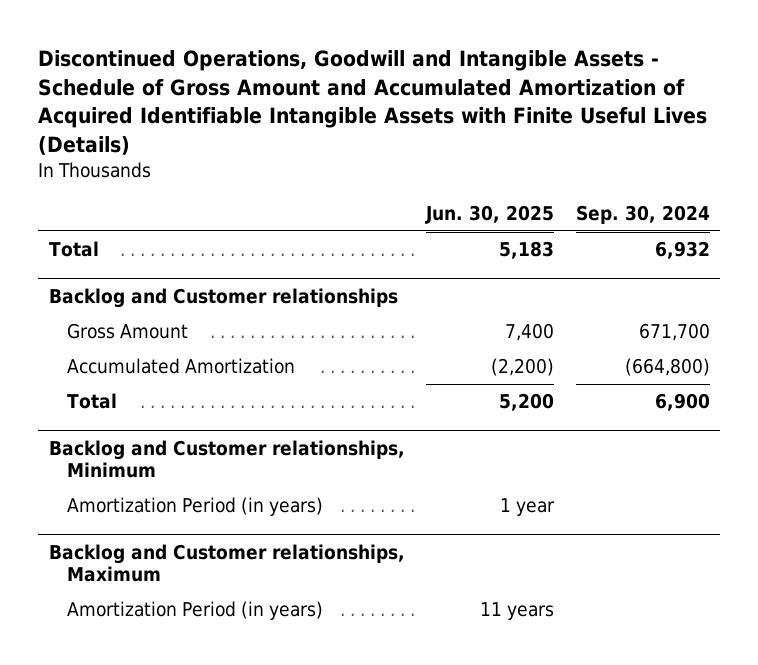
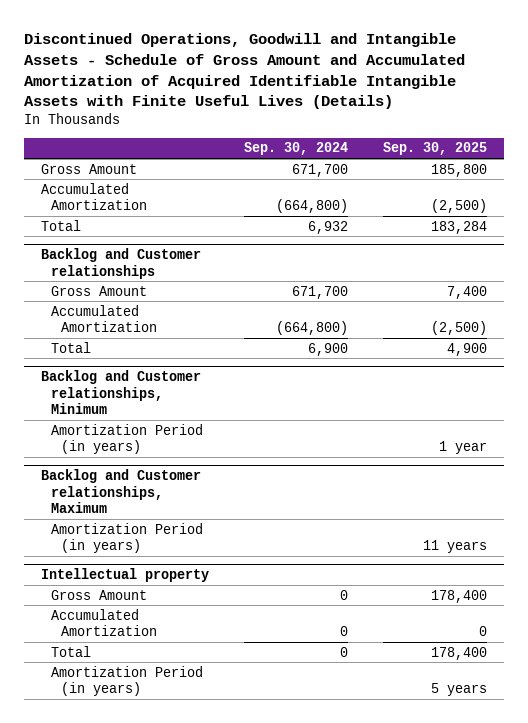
[425,204,555,224] Jun. 30, 2025 -> none
none -> [382,142,487,156] Sep. 30, 2025
none -> [41,163,138,174] Gross Amount
none -> [41,182,148,211] Accumulated Amortization
none -> [41,567,210,582] Intellectual property
none -> [51,589,148,600] Gross Amount
none -> [51,608,158,637] Accumulated Amortization
none -> [51,645,92,657] Total
none -> [51,665,204,697] Amortization Period (in years)

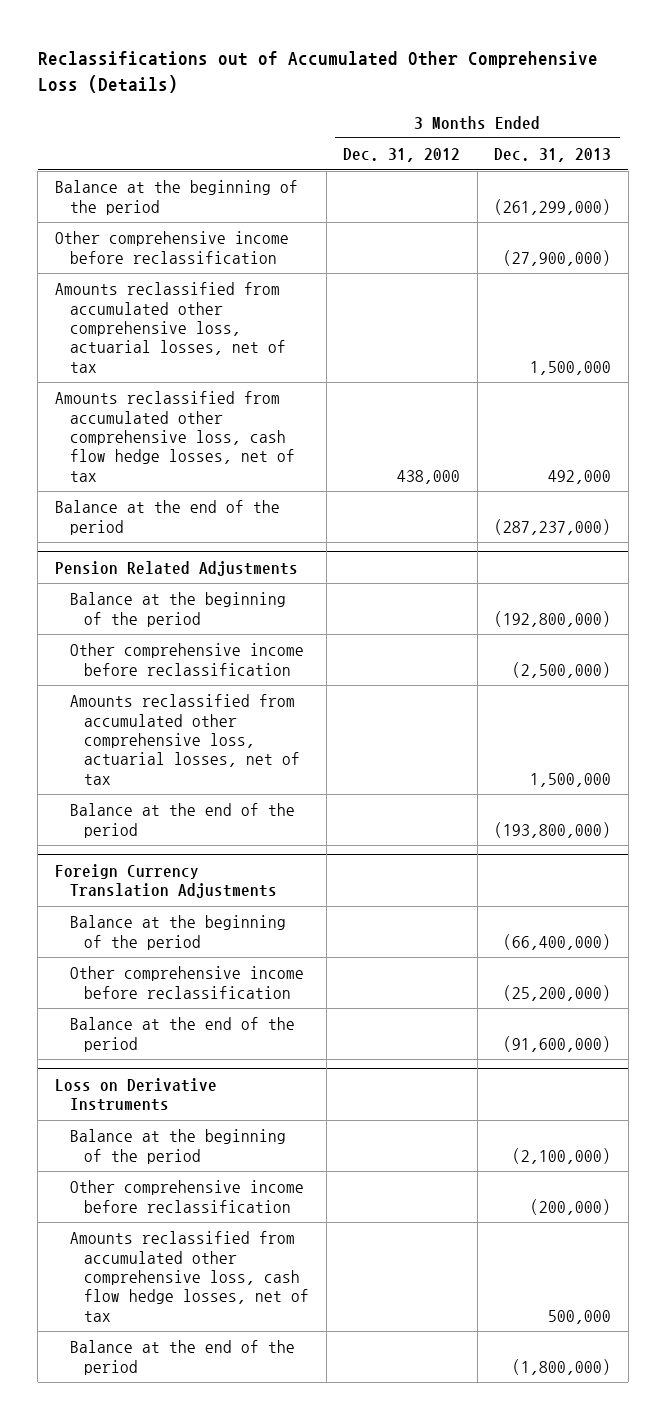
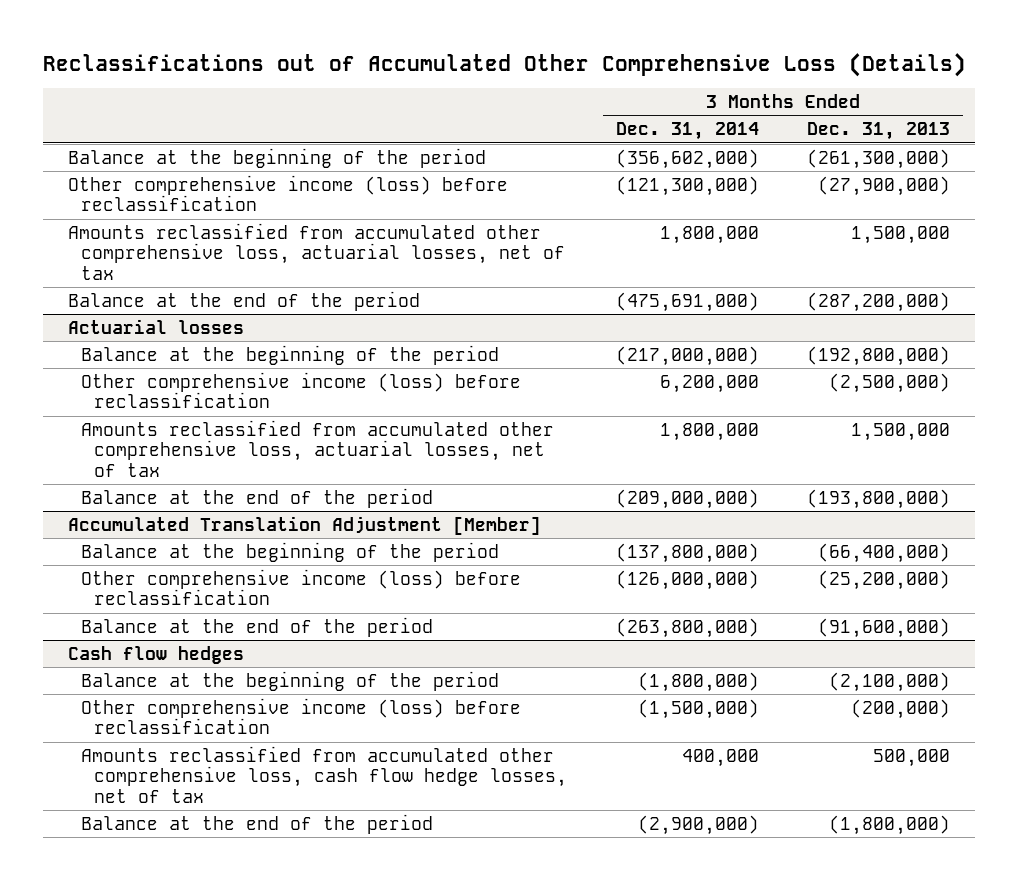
[343,148,461,163] Dec. 31, 2012 -> none
none -> [615,122,759,141] Dec. 31, 2014
[494,198,612,215] (261,299,000) -> [807,148,951,169] (261,300,000)
[54,231,289,264] Other comprehensive income before reclassification -> [67,174,508,212] Other comprehensive income (loss) before reclassification
[54,391,295,482] Amounts reclassified from accumulated other comprehensive loss, cash flow hedge losses, net of tax -> none
[54,560,298,576] Pension Related Adjustments -> none
[494,518,612,535] (287,237,000) -> [807,291,951,312] (287,200,000)
none -> [67,318,244,334] Actuarial losses
[69,643,304,676] Other comprehensive income before reclassification -> [80,371,521,409] Other comprehensive income (loss) before reclassification
[54,863,277,899] Foreign Currency Translation Adjustments -> none
none -> [67,515,541,535] Accumulated Translation Adjustment [Member]
[69,966,304,999] Other comprehensive income before reclassification -> [80,568,521,606] Other comprehensive income (loss) before reclassification
[54,1077,217,1112] Loss on Derivative Instruments -> none
none -> [67,645,244,664] Cash flow hedges
[69,1180,304,1213] Other comprehensive income before reclassification -> [80,697,521,735] Other comprehensive income (loss) before reclassification

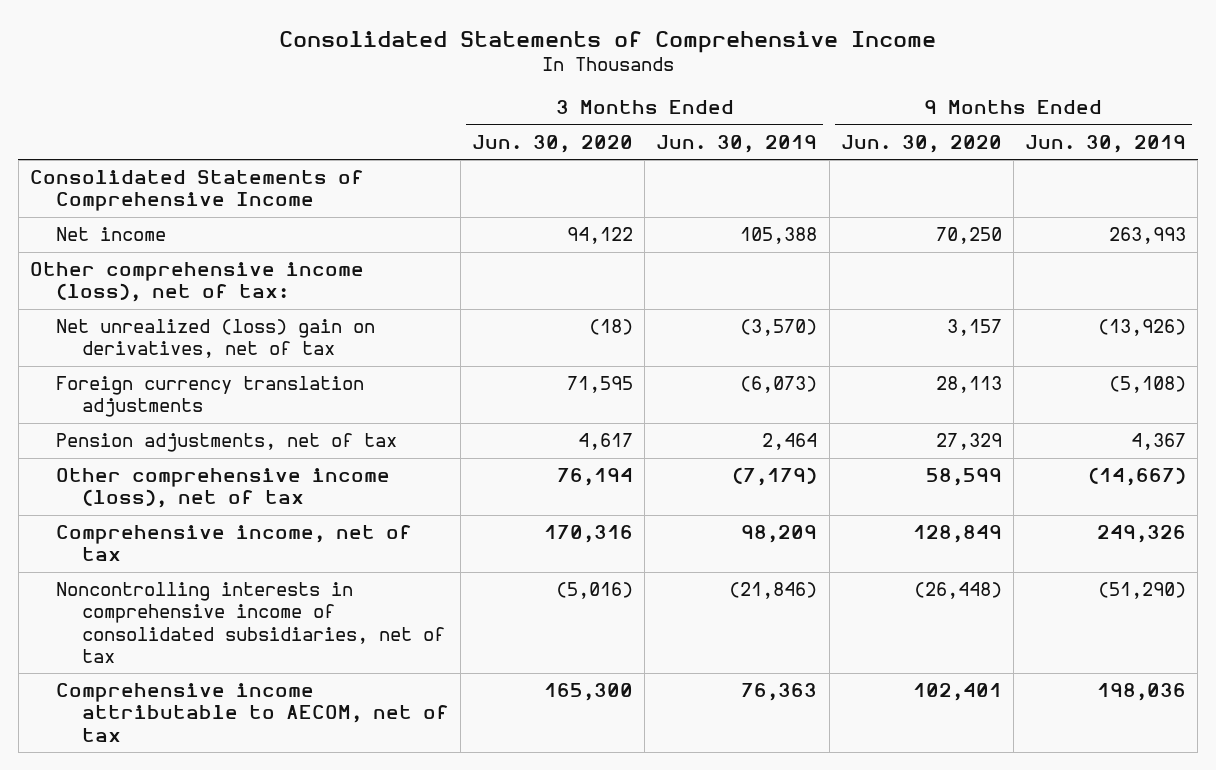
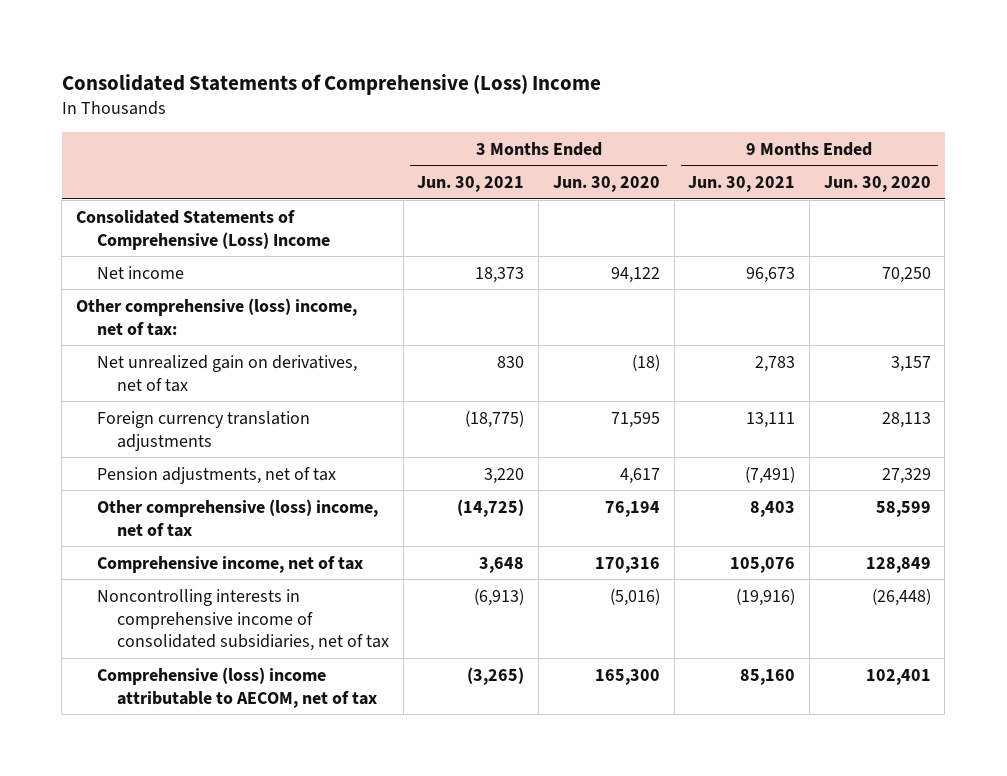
[279,30,937,53] Consolidated Statements of Comprehensive Income -> [61,73,601,95] Consolidated Statements of Comprehensive (Loss) Income
[656,134,818,153] Jun. 30, 2019 -> none
[1025,134,1187,153] Jun. 30, 2019 -> none
none -> [417,175,525,192] Jun. 30, 2021
none -> [688,175,796,192] Jun. 30, 2021
[30,170,365,212] Consolidated Statements of Comprehensive Income -> [76,209,330,250] Consolidated Statements of Comprehensive (Loss) Income
[30,262,365,303] Other comprehensive income (loss), net of tax: -> [76,297,358,336] Other comprehensive (loss) income, net of tax:
[55,319,375,359] Net unrealized (loss) gain on derivatives, net of tax -> [96,354,357,392] Net unrealized gain on derivatives, net of tax
[55,468,390,509] Other comprehensive income (loss), net of tax -> [96,498,378,537] Other comprehensive (loss) income, net of tax
[55,683,449,742] Comprehensive income attributable to AECOM, net of tax -> [96,666,378,708] Comprehensive (loss) income attributable to AECOM, net of tax

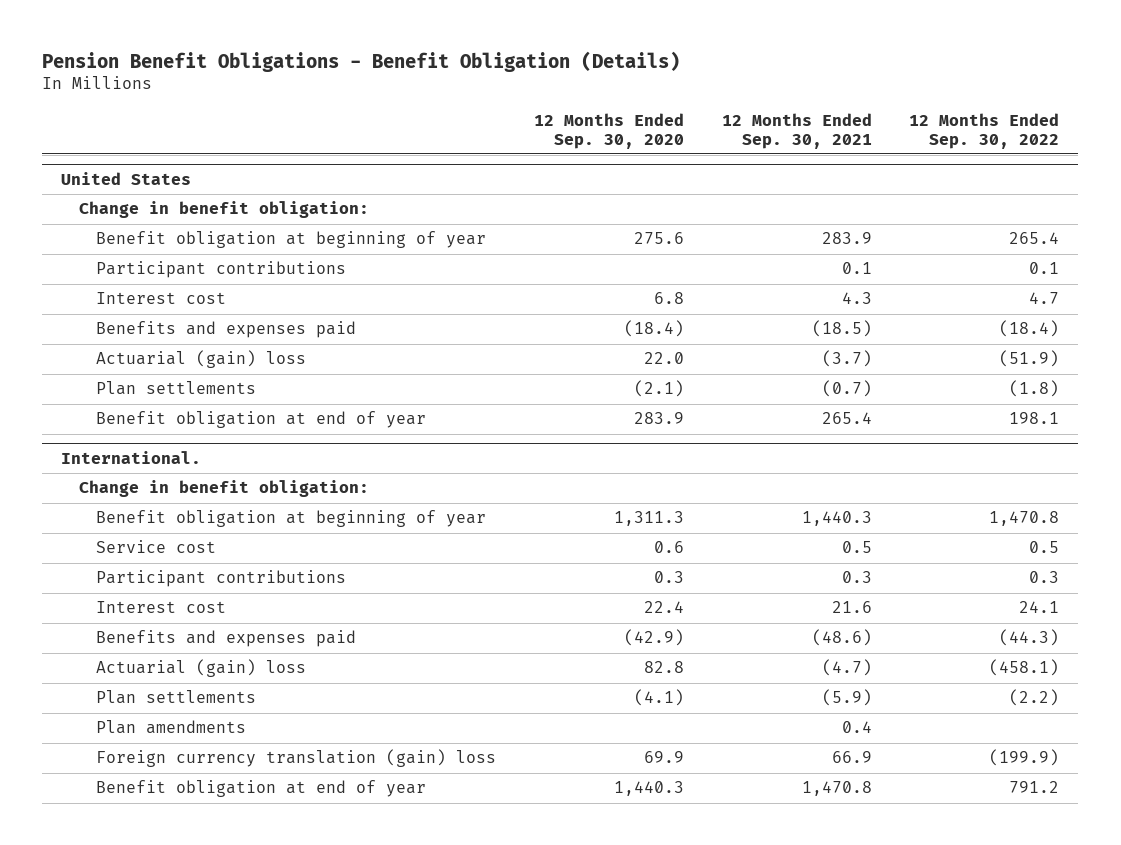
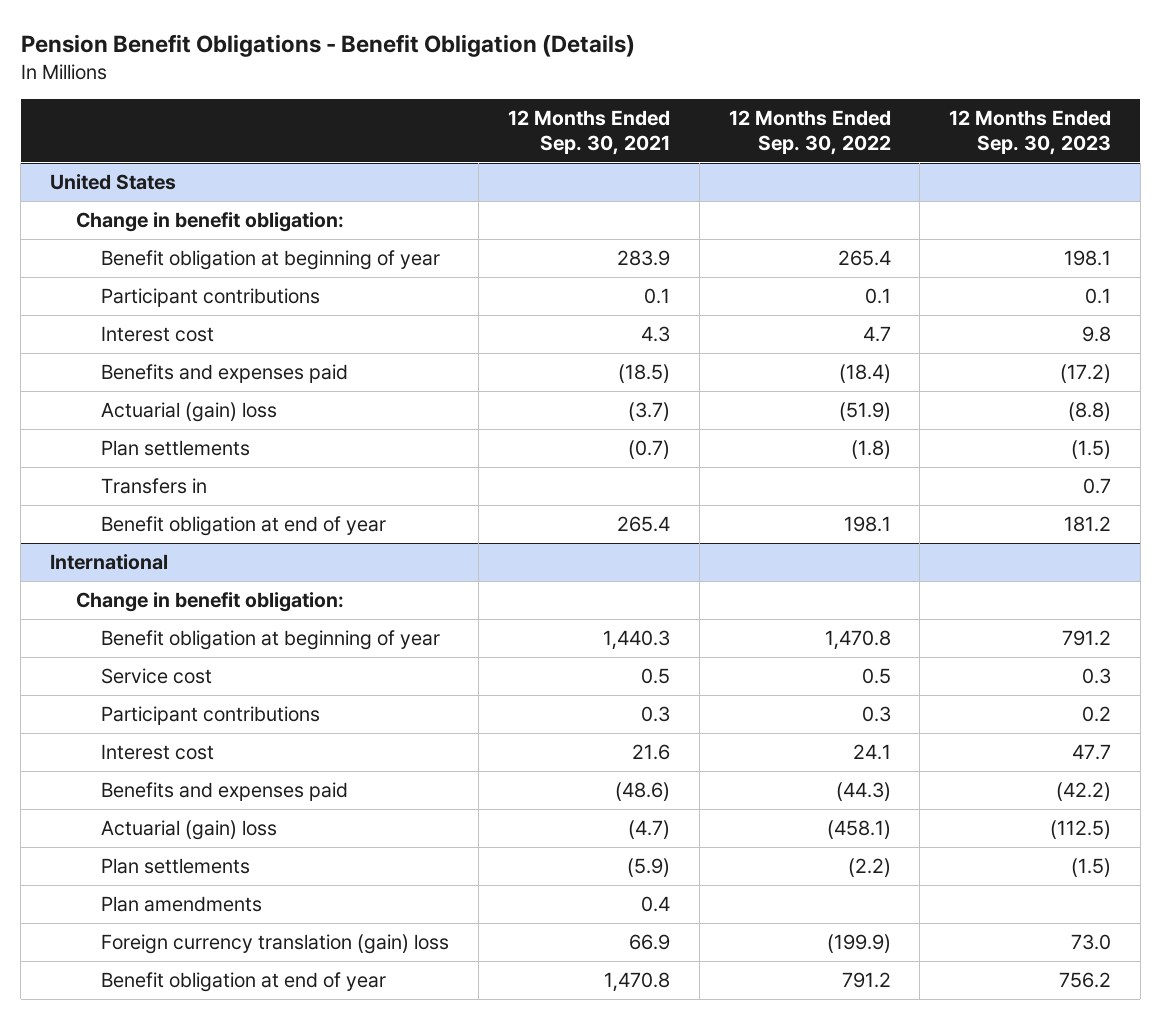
[533,113,684,149] 12 Months Ended Sep. 30, 2020 -> none
none -> [949,110,1112,155] 12 Months Ended Sep. 30, 2023
none -> [101,478,208,495] Transfers in
[61,450,202,464] International. -> [49,554,168,571] International

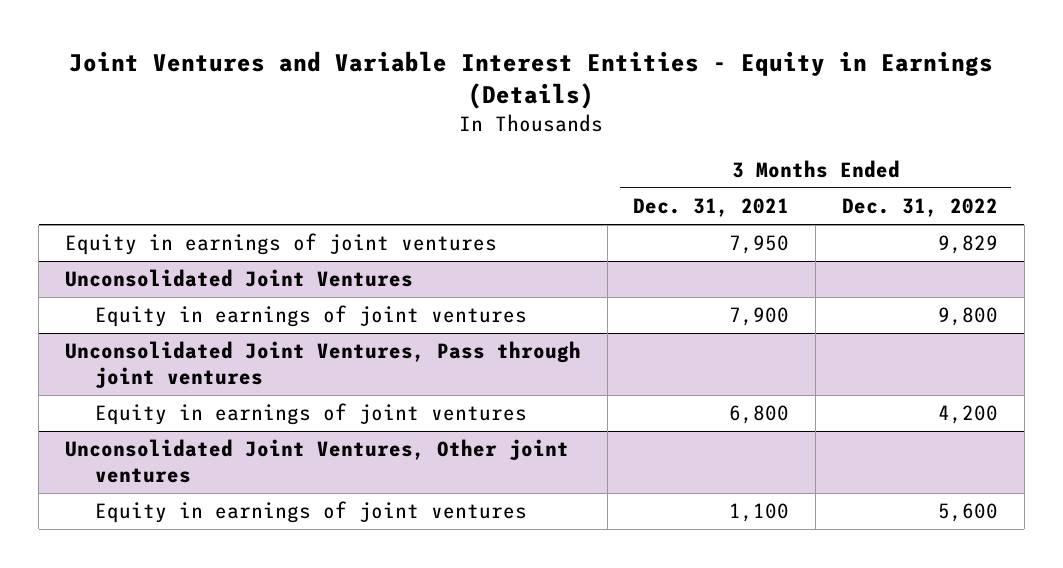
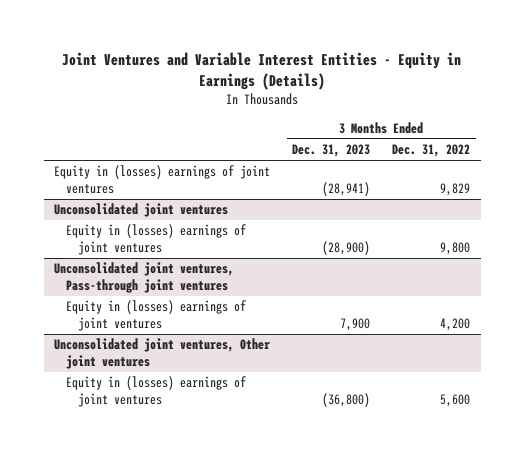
[633,198,790,218] Dec. 31, 2021 -> none
none -> [292,144,371,158] Dec. 31, 2023
[64,233,497,256] Equity in earnings of joint ventures -> [54,165,271,195] Equity in (losses) earnings of joint ventures
[64,269,413,288] Unconsolidated Joint Ventures -> [54,203,229,218] Unconsolidated joint ventures
[95,305,528,328] Equity in earnings of joint ventures -> [66,224,247,256] Equity in (losses) earnings of joint ventures
[64,341,581,389] Unconsolidated Joint Ventures, Pass through joint ventures -> [54,262,235,294] Unconsolidated joint ventures, Pass-through joint ventures
[95,403,528,426] Equity in earnings of joint ventures -> [66,300,247,332] Equity in (losses) earnings of joint ventures
[64,439,569,484] Unconsolidated Joint Ventures, Other joint ventures -> [54,338,271,370] Unconsolidated joint ventures, Other joint ventures
[95,501,528,524] Equity in earnings of joint ventures -> [66,376,247,408] Equity in (losses) earnings of joint ventures

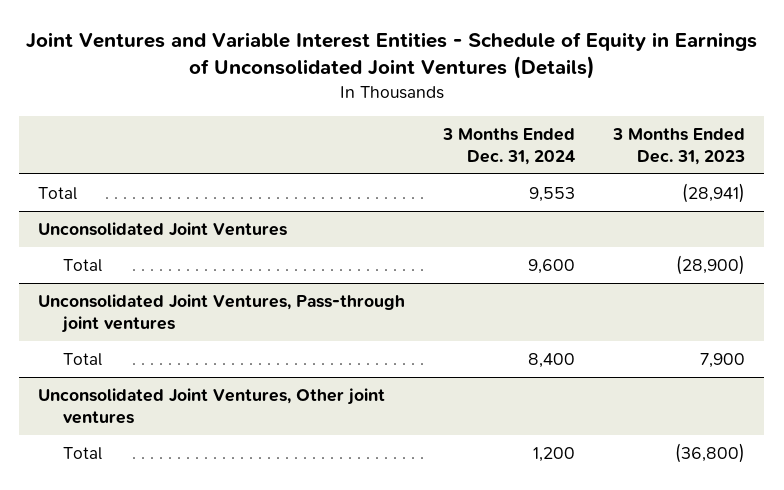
[62,51,462,90] Joint Ventures and Variable Interest Entities - Equity in Earnings (Details) -> [25,31,757,80] Joint Ventures and Variable Interest Entities - Schedule of Equity in Earnings of Unconsolidated Joint Ventures (Details)
[392,144,471,158] Dec. 31, 2022 -> none
none -> [442,128,576,166] 3 Months Ended Dec. 31, 2024
[54,165,271,195] Equity in (losses) earnings of joint ventures -> [38,186,78,200] Total
[54,203,229,218] Unconsolidated joint ventures -> [38,221,288,236] Unconsolidated Joint Ventures
[66,224,247,256] Equity in (losses) earnings of joint ventures -> [63,258,103,272] Total
[54,262,235,294] Unconsolidated joint ventures, Pass-through joint ventures -> [38,293,406,333] Unconsolidated Joint Ventures, Pass-through joint ventures
[66,300,247,332] Equity in (losses) earnings of joint ventures -> [63,352,103,366] Total
[54,338,271,370] Unconsolidated joint ventures, Other joint ventures -> [38,387,386,424] Unconsolidated Joint Ventures, Other joint ventures
[66,376,247,408] Equity in (losses) earnings of joint ventures -> [63,446,103,460] Total

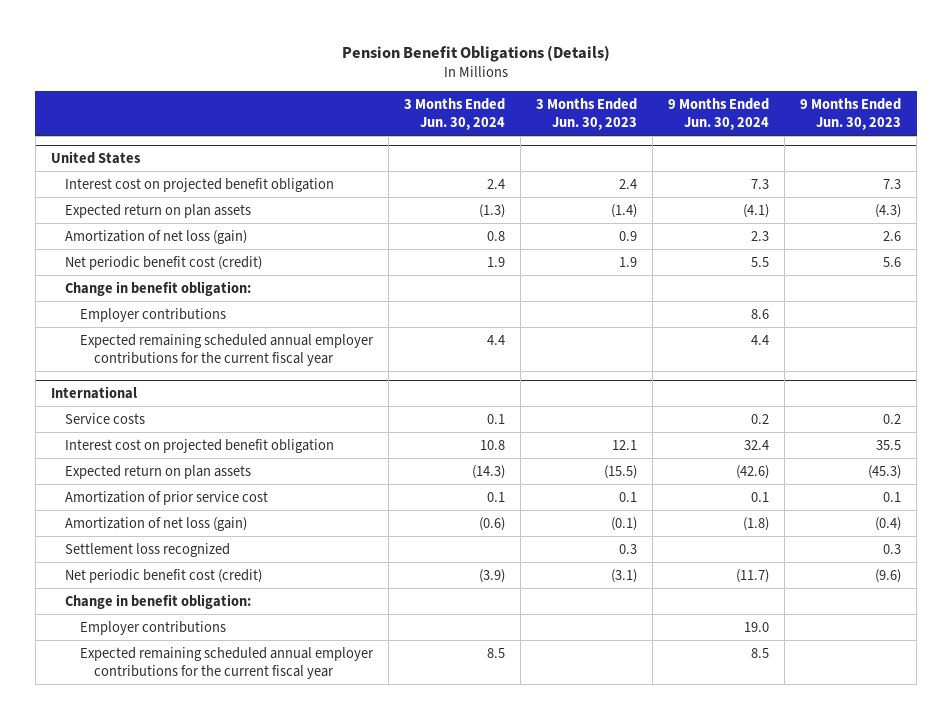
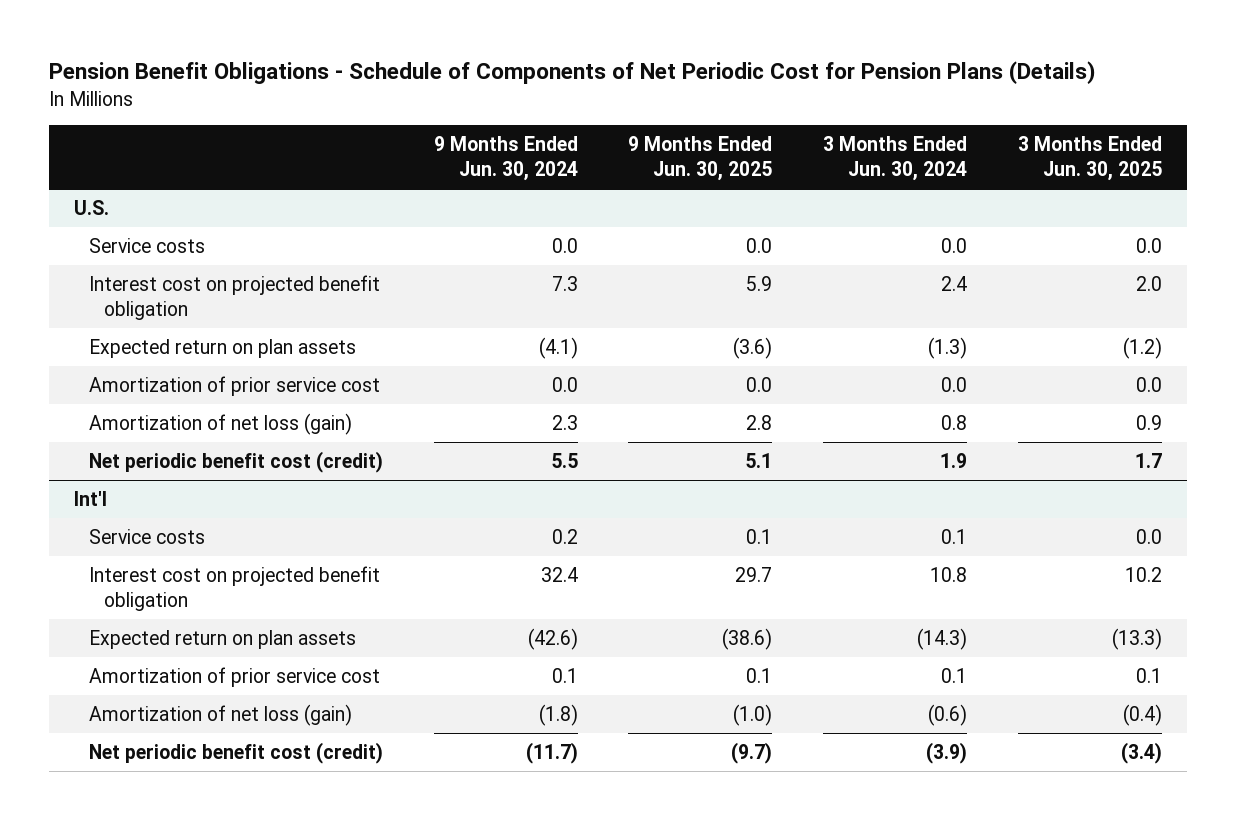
[342,44,611,62] Pension Benefit Obligations (Details) -> [49,61,1096,85] Pension Benefit Obligations - Schedule of Components of Net Periodic Cost for Pension Plans (Details)
[536,97,638,131] 3 Months Ended Jun. 30, 2023 -> none
[800,97,902,131] 9 Months Ended Jun. 30, 2023 -> none
none -> [628,136,773,182] 9 Months Ended Jun. 30, 2025
none -> [1017,136,1162,182] 3 Months Ended Jun. 30, 2025
[50,150,141,164] United States -> [74,199,110,215] U.S.
none -> [89,237,206,253] Service costs
none -> [89,375,381,396] Amortization of prior service cost
[65,280,252,296] Change in benefit obligation: -> none
[79,307,226,322] Employer contributions -> none
[79,333,374,367] Expected remaining scheduled annual employer contributions for the current fiscal year -> none
[50,385,137,399] International -> [74,490,108,506] Int'l
[65,542,231,557] Settlement loss recognized -> none
[65,593,252,609] Change in benefit obligation: -> none
[79,620,226,635] Employer contributions -> none
[79,646,374,680] Expected remaining scheduled annual employer contributions for the current fiscal year -> none

